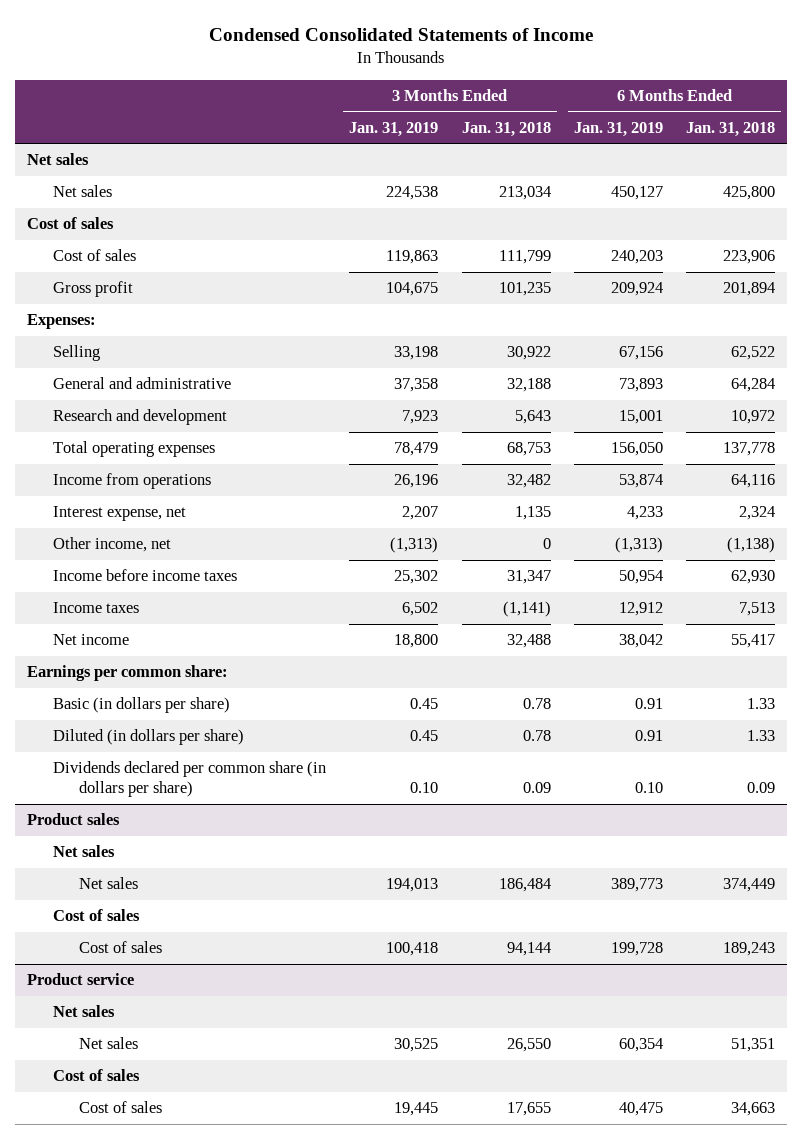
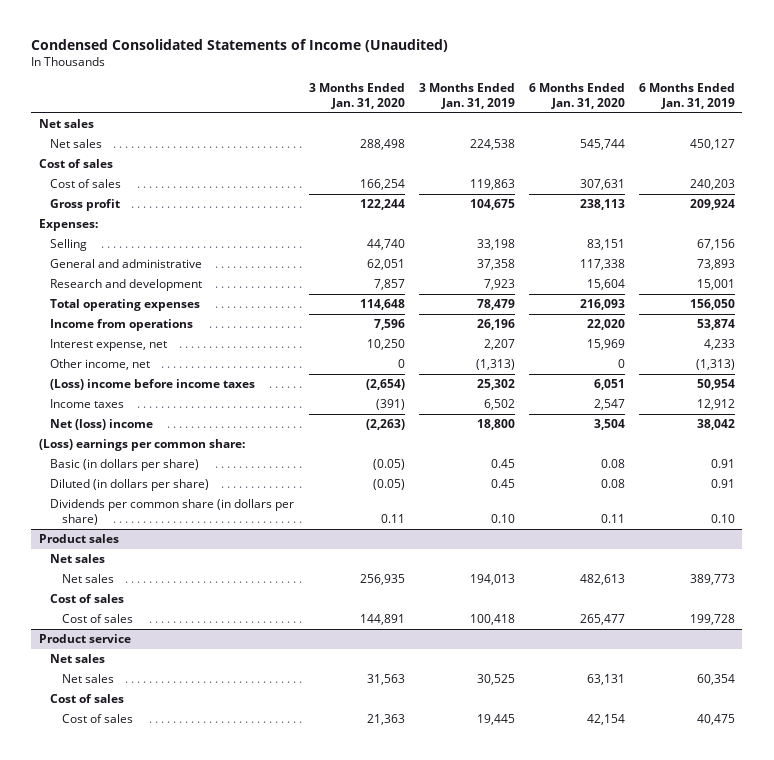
[209,27,594,41] Condensed Consolidated Statements of Income -> [31,38,449,52] Condensed Consolidated Statements of Income (Unaudited)
[461,121,551,137] Jan. 31, 2018 -> none
[686,121,776,137] Jan. 31, 2018 -> none
none -> [308,83,405,109] 3 Months Ended Jan. 31, 2020
none -> [528,83,625,109] 6 Months Ended Jan. 31, 2020
[52,569,237,582] Income before income taxes -> [50,379,256,391] (Loss) income before income taxes
[52,634,129,646] Net income -> [50,419,154,431] Net (loss) income
[26,665,228,682] Earnings per common share: -> [38,439,245,452] (Loss) earnings per common share:
[52,761,326,798] Dividends declared per common share (in dollars per share) -> [50,499,295,526] Dividends per common share (in dollars per share)

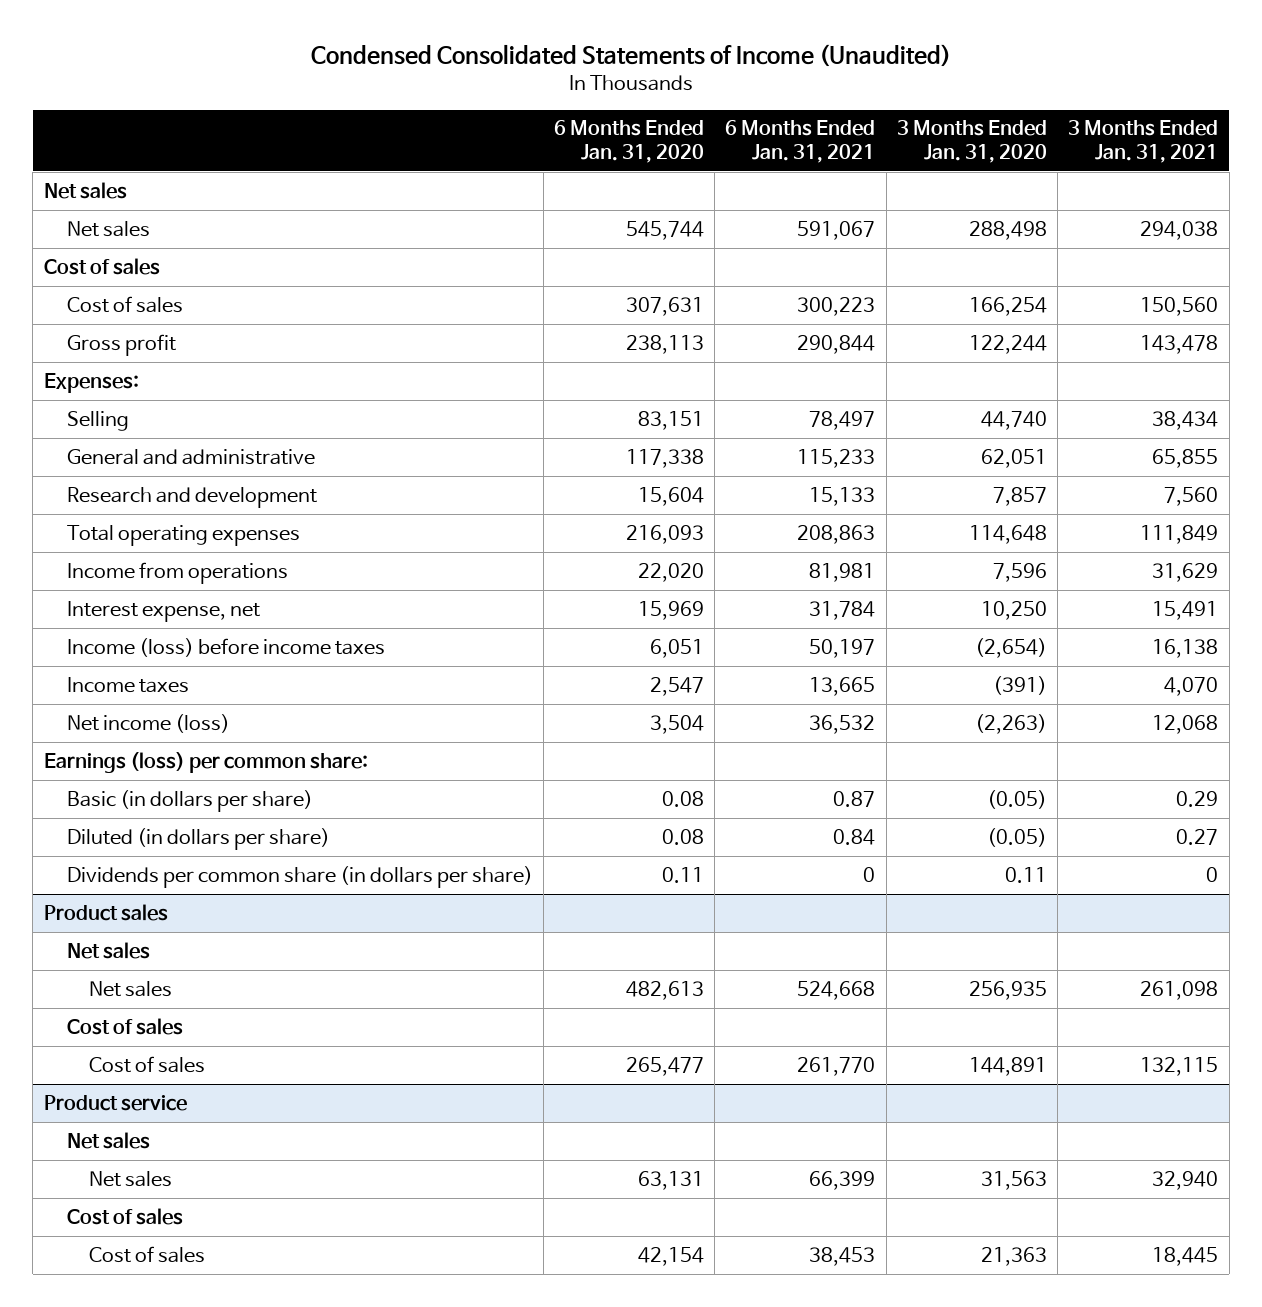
[418,83,515,109] 3 Months Ended Jan. 31, 2019 -> none
[639,83,736,109] 6 Months Ended Jan. 31, 2019 -> none
none -> [725,120,876,164] 6 Months Ended Jan. 31, 2021
none -> [1068,120,1219,164] 3 Months Ended Jan. 31, 2021
[50,359,151,371] Other income, net -> none
[50,379,256,391] (Loss) income before income taxes -> [66,637,385,657] Income (loss) before income taxes
[50,419,154,431] Net (loss) income -> [66,713,230,733] Net income (loss)
[38,439,245,452] (Loss) earnings per common share: -> [43,751,368,773] Earnings (loss) per common share:

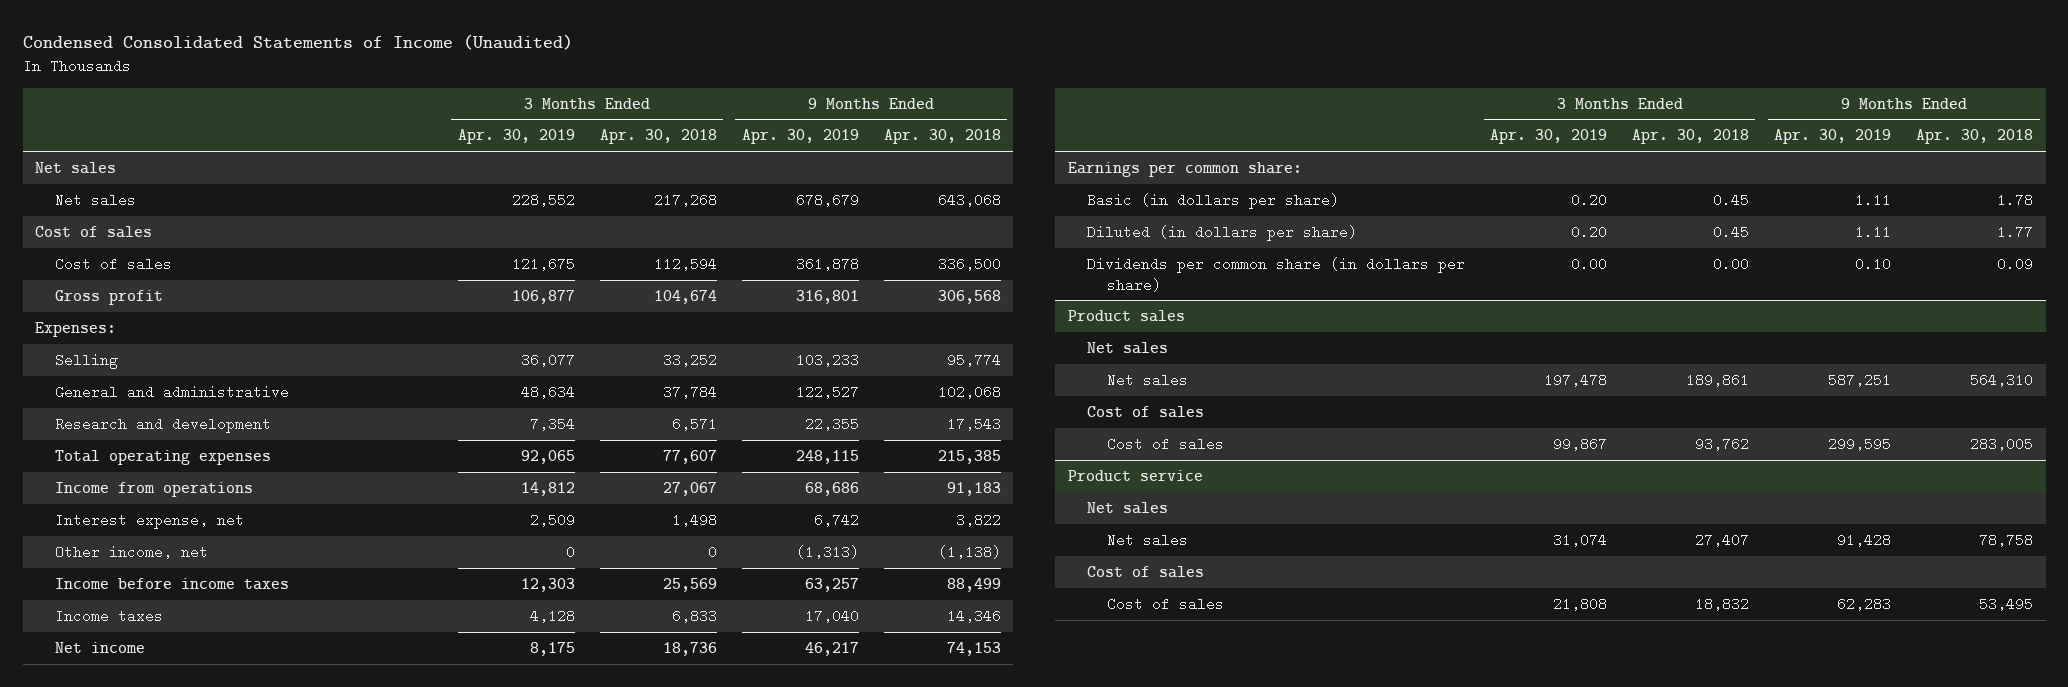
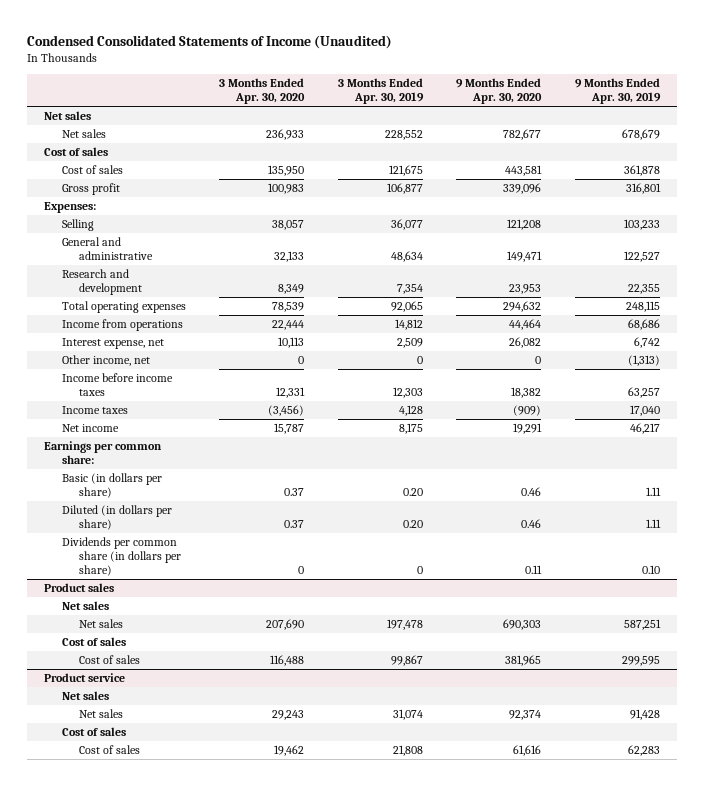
[599,129,717,145] Apr. 30, 2018 -> none
[883,129,1001,145] Apr. 30, 2018 -> none
none -> [219,78,306,105] 3 Months Ended Apr. 30, 2020
none -> [456,78,543,105] 9 Months Ended Apr. 30, 2020
[1571,256,1608,271] 0.00 -> [416,566,423,575] 0

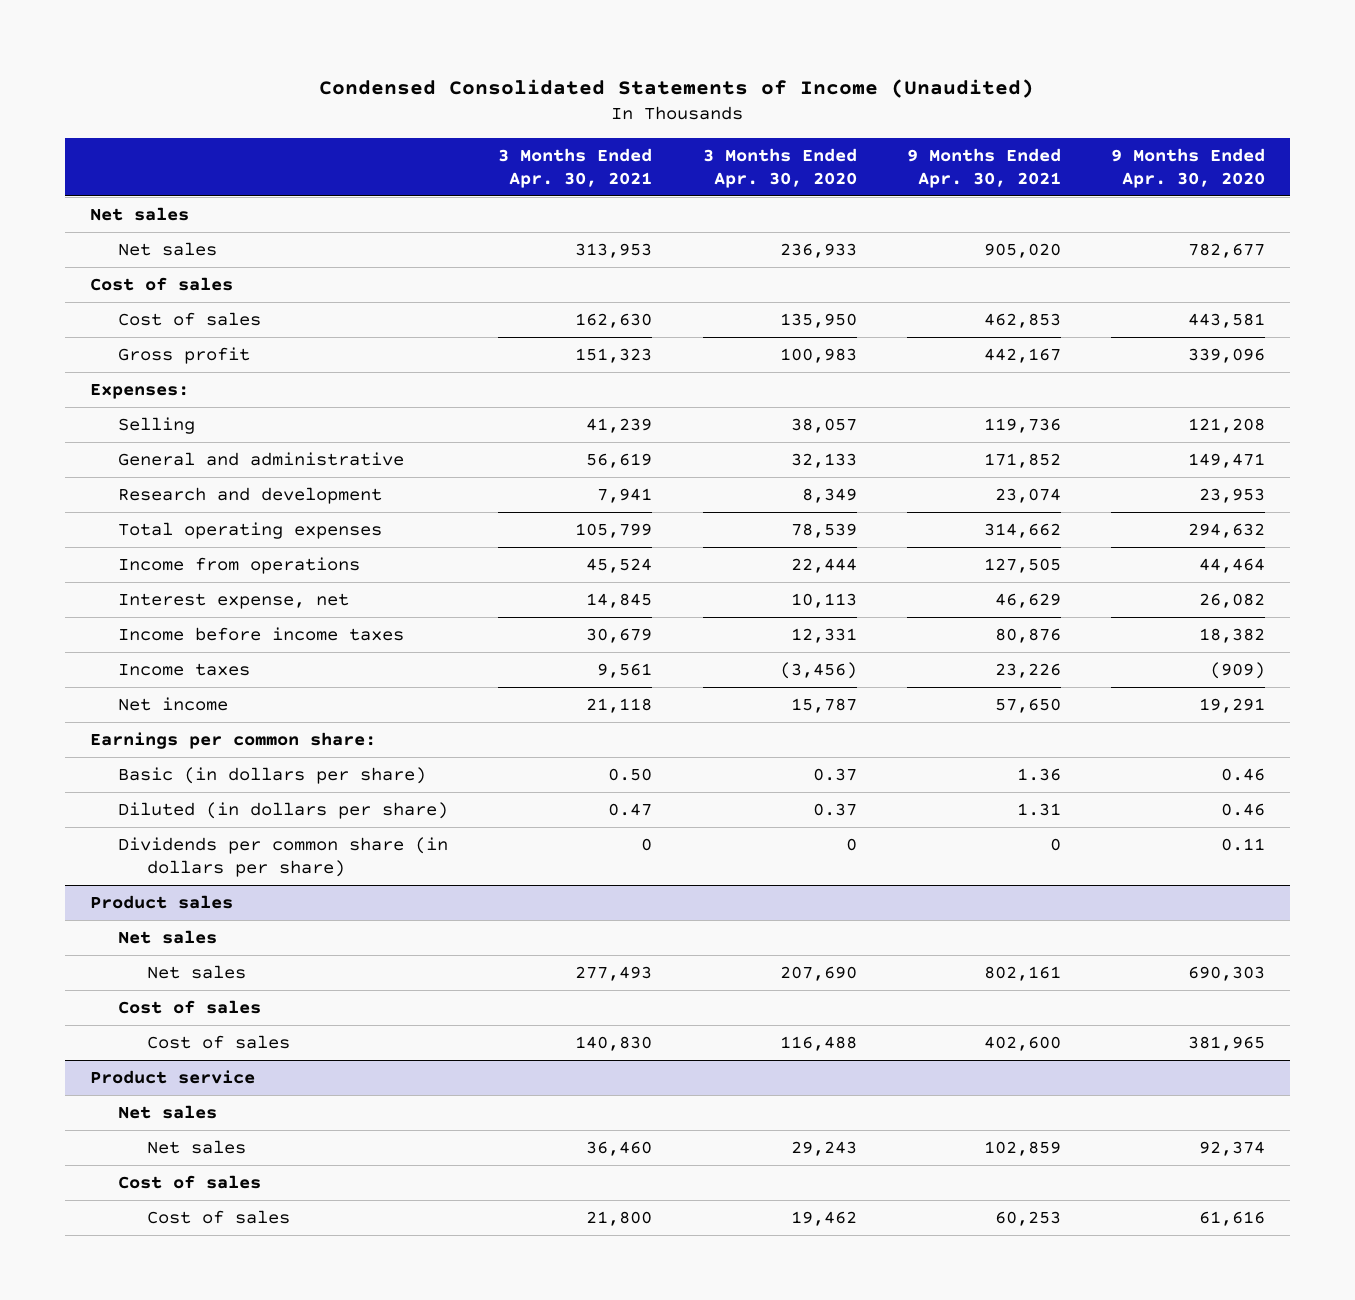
[337,78,424,105] 3 Months Ended Apr. 30, 2019 -> none
[574,78,661,105] 9 Months Ended Apr. 30, 2019 -> none
none -> [498,148,653,189] 3 Months Ended Apr. 30, 2021
none -> [906,148,1061,189] 9 Months Ended Apr. 30, 2021
[61,355,150,367] Other income, net -> none

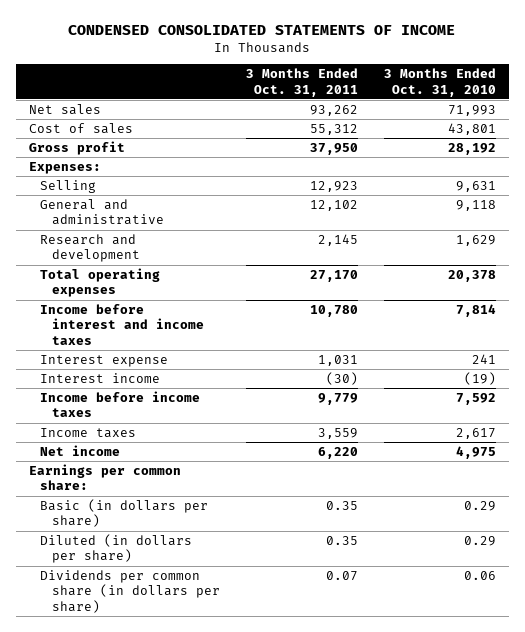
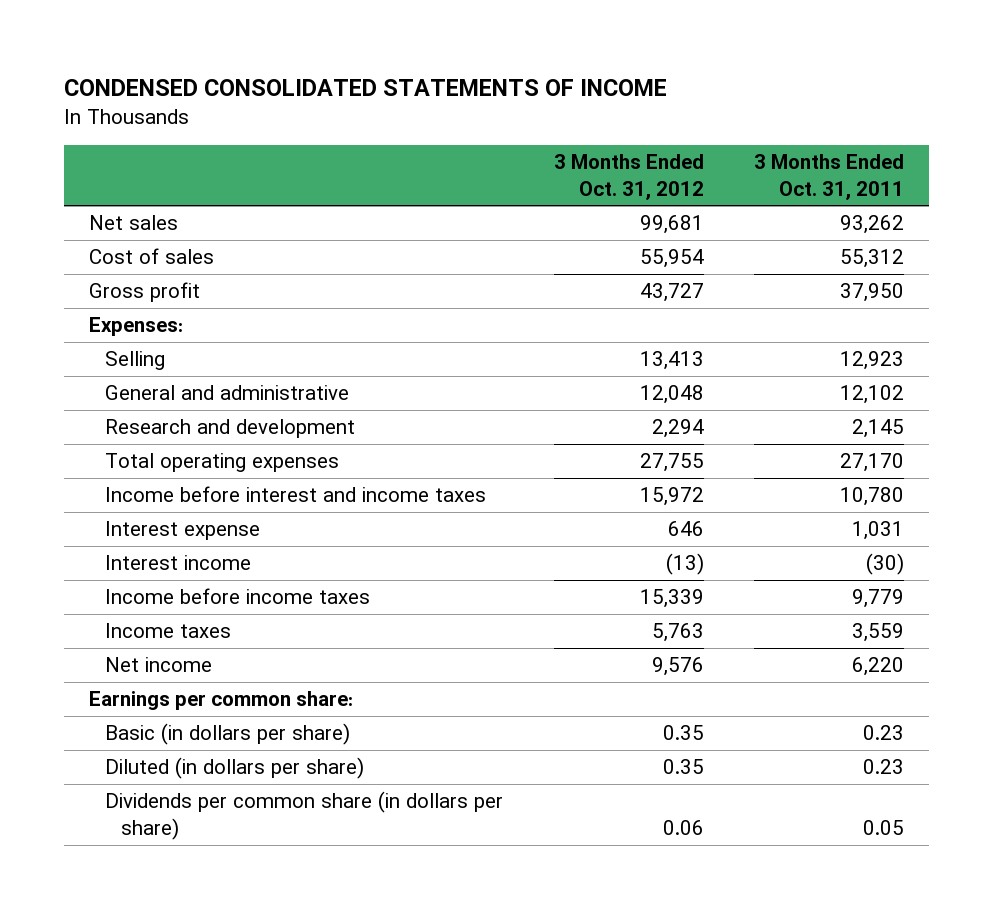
[383,68,496,97] 3 Months Ended Oct. 31, 2010 -> none
none -> [553,153,704,200] 3 Months Ended Oct. 31, 2012
[325,500,358,510] 0.35 -> [863,725,905,741] 0.23
[325,535,358,545] 0.35 -> [863,759,905,775] 0.23
[325,570,358,581] 0.07 -> [863,819,905,835] 0.05

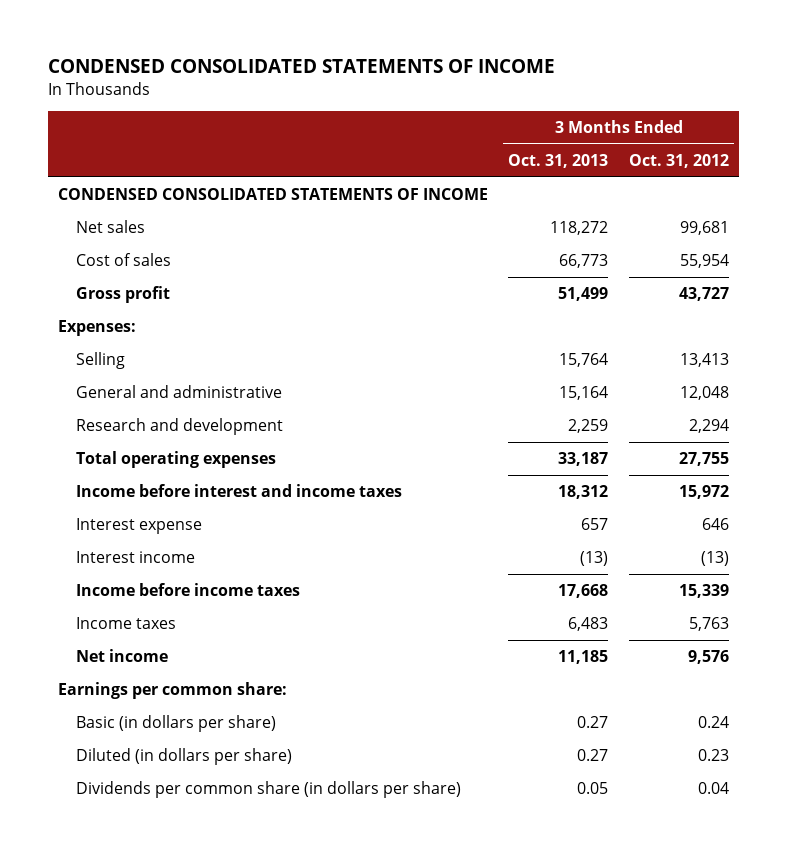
[754,153,905,200] 3 Months Ended Oct. 31, 2011 -> none
none -> [508,153,609,168] Oct. 31, 2013
none -> [57,188,488,201] CONDENSED CONSOLIDATED STATEMENTS OF INCOME
[662,725,704,741] 0.35 -> [697,716,729,729] 0.24
[662,759,704,775] 0.35 -> [697,749,729,762] 0.23
[662,819,704,835] 0.06 -> [697,782,729,795] 0.04

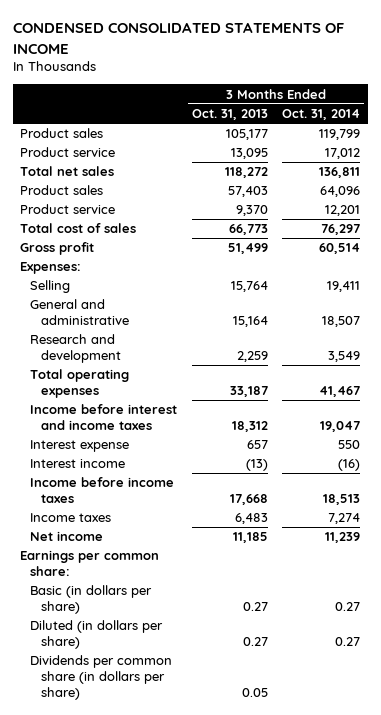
[628,153,729,168] Oct. 31, 2012 -> none
none -> [282,108,361,120] Oct. 31, 2014
[57,188,488,201] CONDENSED CONSOLIDATED STATEMENTS OF INCOME -> none
none -> [20,128,104,139] Product sales
none -> [20,147,116,158] Product service
[75,220,145,234] Net sales -> [20,166,115,177] Total net sales
none -> [20,185,104,196] Product sales
none -> [20,204,116,215] Product service
[75,253,171,267] Cost of sales -> [20,223,137,234] Total cost of sales

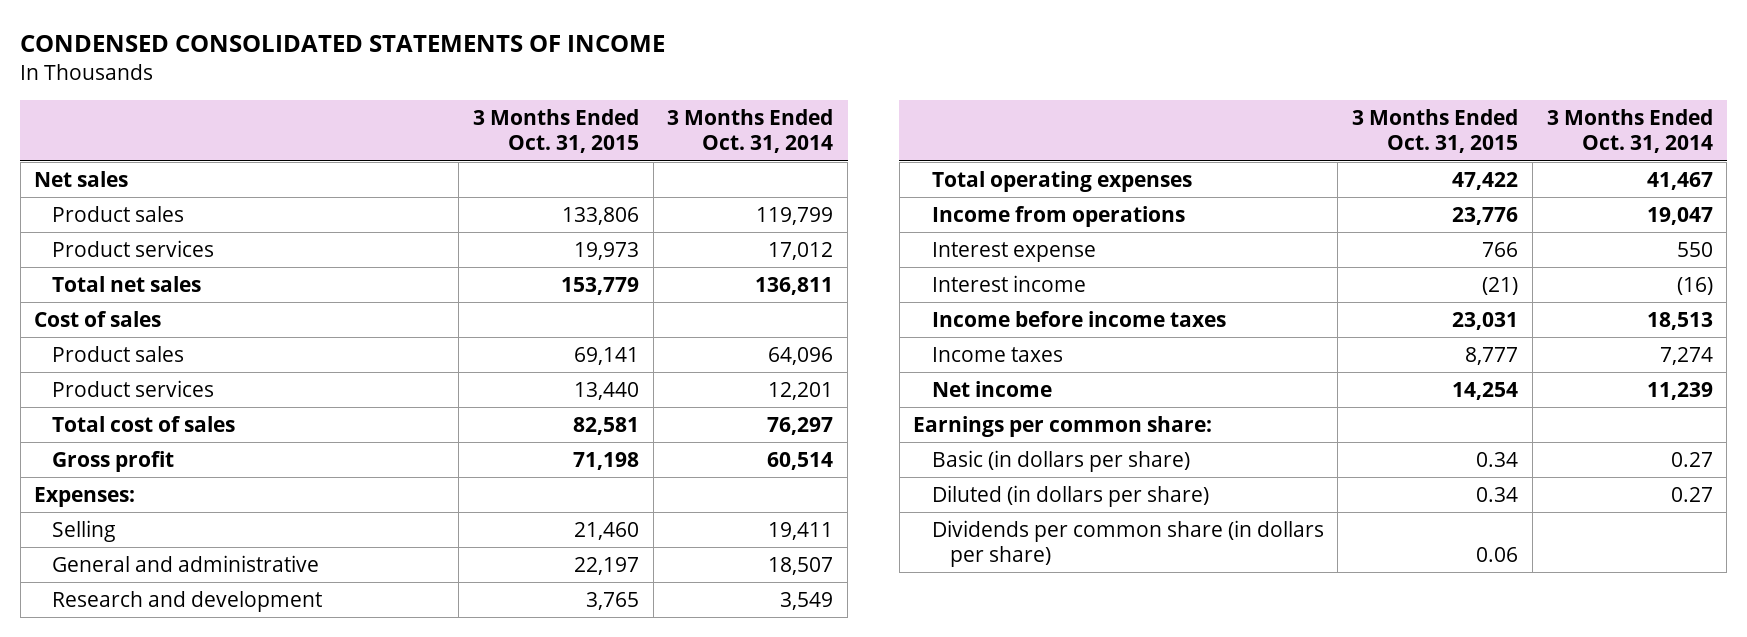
[191,108,268,120] Oct. 31, 2013 -> none
none -> [472,109,639,154] 3 Months Ended Oct. 31, 2015
none -> [34,170,129,187] Net sales
[20,147,116,158] Product service -> [52,239,215,257] Product services
none -> [34,310,162,327] Cost of sales
[20,204,116,215] Product service -> [52,379,215,397] Product services
[30,404,178,431] Income before interest and income taxes -> [931,205,1185,227] Income from operations

